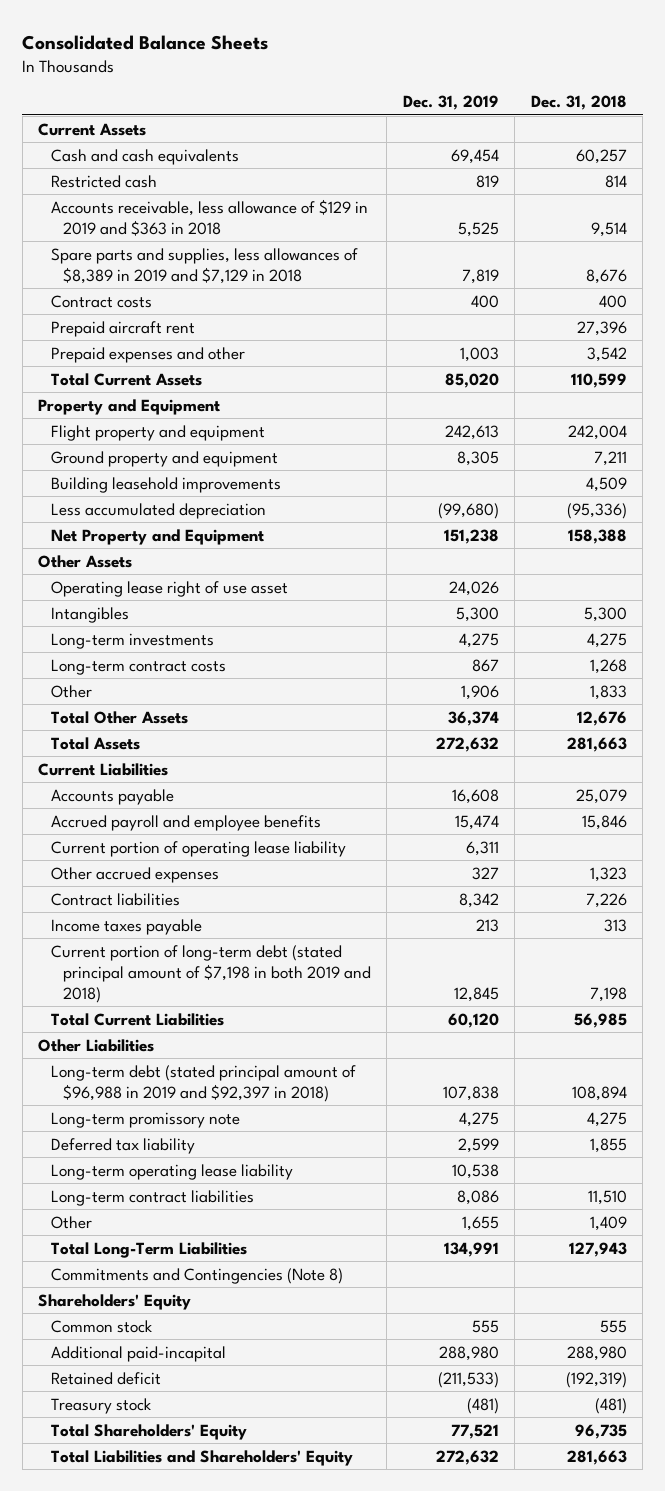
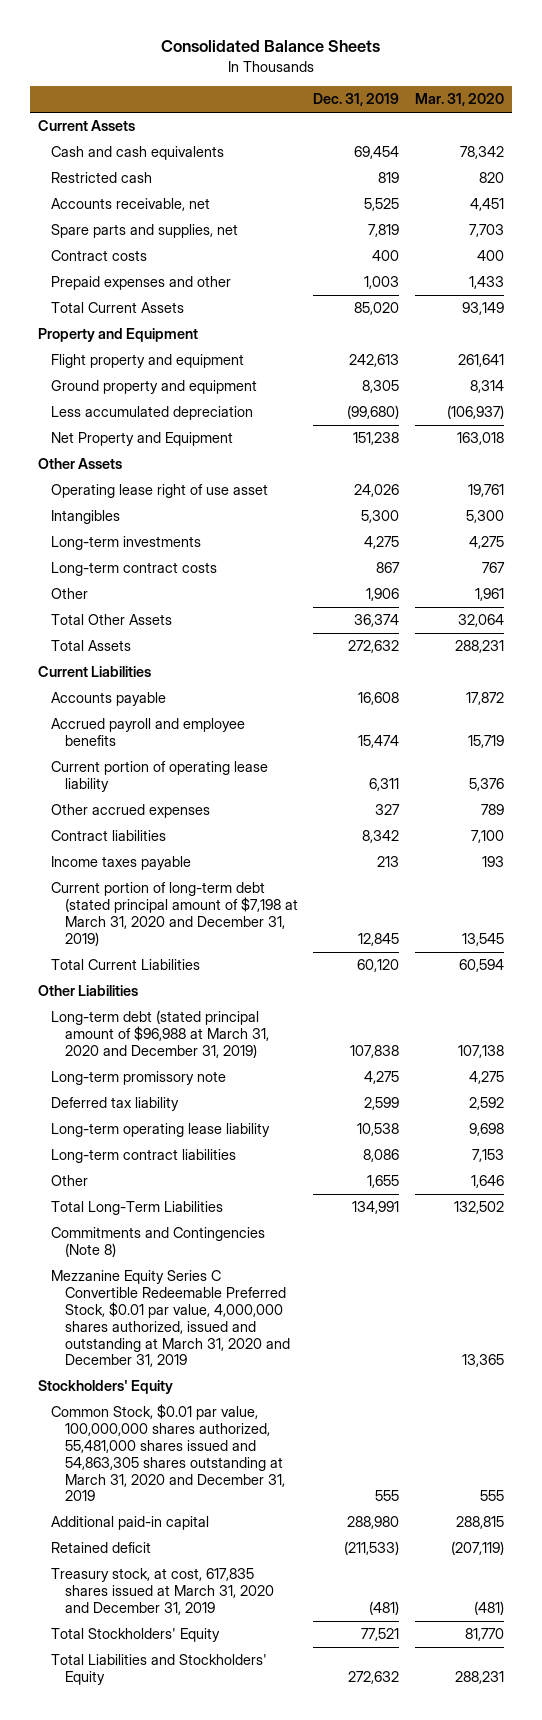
[530,95,627,111] Dec. 31, 2018 -> none
none -> [414,93,504,107] Mar. 31, 2020
[50,198,368,236] Accounts receivable, less allowance of $129 in 2019 and $363 in 2018 -> [51,198,211,212] Accounts receivable, net
[50,247,358,284] Spare parts and supplies, less allowances of $8,389 in 2019 and $7,129 in 2018 -> [51,224,239,239] Spare parts and supplies, net
[50,320,195,337] Prepaid aircraft rent -> none
[50,476,281,493] Building leasehold improvements -> none
[50,944,371,1003] Current portion of long-term debt (stated principal amount of $7,198 in both 2019 and 2018) -> [51,882,298,946] Current portion of long-term debt (stated principal amount of $7,198 at March 31, 2020 and December 31, 2019)
[50,1064,356,1102] Long-term debt (stated principal amount of $96,988 in 2019 and $92,397 in 2018) -> [51,1010,269,1059] Long-term debt (stated principal amount of $96,988 at March 31, 2020 and December 31, 2019)
none -> [51,1270,290,1368] Mezzanine Equity Series C Convertible Redeemable Preferred Stock, $0.01 par value, 4,000,000 shares authorized, issued and outstanding at March 31, 2020 and December 31, 2019
[38,1293,192,1310] Shareholders' Equity -> [37,1380,173,1395] Stockholders' Equity
[50,1319,152,1333] Common stock -> [51,1404,285,1502] Common Stock, $0.01 par value, 100,000,000 shares authorized, 55,481,000 shares issued and 54,863,305 shares outstanding at March 31, 2020 and December 31, 2019
[50,1345,226,1362] Additional paid-incapital -> [51,1516,210,1531] Additional paid-in capital
[50,1397,151,1414] Treasury stock -> [51,1568,274,1616] Treasury stock, at cost, 617,835 shares issued at March 31, 2020 and December 31, 2019
[50,1423,247,1440] Total Shareholders' Equity -> [51,1628,221,1643] Total Stockholders' Equity
[50,1449,353,1466] Total Liabilities and Shareholders' Equity -> [51,1654,268,1686] Total Liabilities and Stockholders' Equity

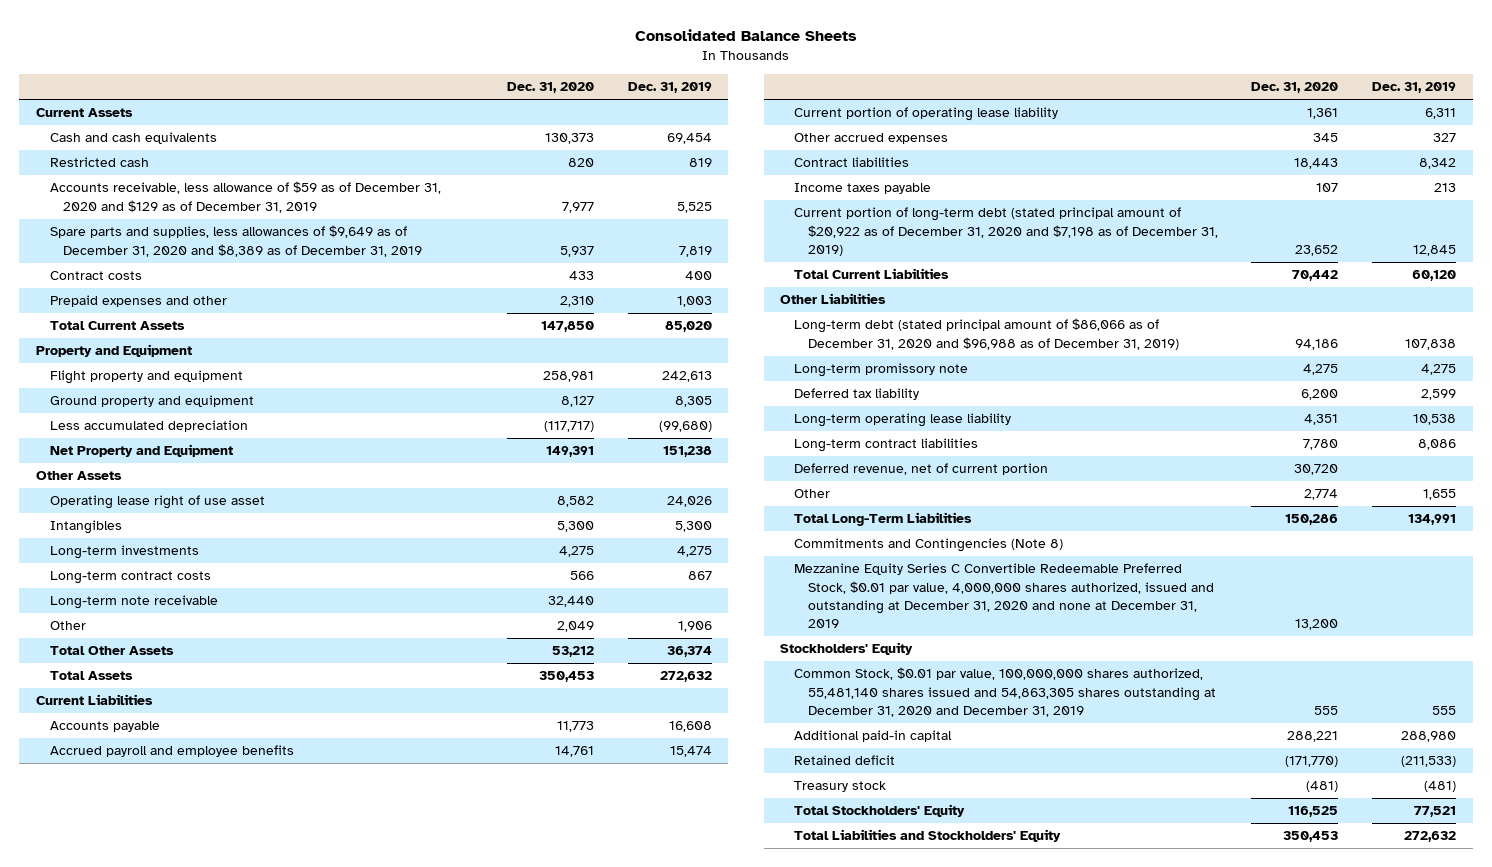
[414,93,504,107] Mar. 31, 2020 -> none
none -> [506,82,594,94] Dec. 31, 2020
[51,198,211,212] Accounts receivable, net -> [49,181,441,213] Accounts receivable, less allowance of $59 as of December 31, 2020 and $129 as of December 31, 2019
[51,224,239,239] Spare parts and supplies, net -> [49,225,423,257] Spare parts and supplies, less allowances of $9,649 as of December 31, 2020 and $8,389 as of December 31, 2019
none -> [49,595,218,610] Long-term note receivable
[51,882,298,946] Current portion of long-term debt (stated principal amount of $7,198 at March 31, 2020 and December 31, 2019) -> [793,207,1218,256] Current portion of long-term debt (stated principal amount of $20,922 as of December 31, 2020 and $7,198 as of December 31, 2019)
[51,1010,269,1059] Long-term debt (stated principal amount of $96,988 at March 31, 2020 and December 31, 2019) -> [793,318,1179,350] Long-term debt (stated principal amount of $86,066 as of December 31, 2020 and $96,988 as of December 31, 2019)
none -> [793,463,1048,476] Deferred revenue, net of current portion
[51,1270,290,1368] Mezzanine Equity Series C Convertible Redeemable Preferred Stock, $0.01 par value, 4,000,000 shares authorized, issued and outstanding at March 31, 2020 and December 31, 2019 -> [793,563,1214,629] Mezzanine Equity Series C Convertible Redeemable Preferred Stock, $0.01 par value, 4,000,000 shares authorized, issued and outstanding at December 31, 2020 and none at December 31, 2019
[51,1404,285,1502] Common Stock, $0.01 par value, 100,000,000 shares authorized, 55,481,000 shares issued and 54,863,305 shares outstanding at March 31, 2020 and December 31, 2019 -> [793,667,1216,717] Common Stock, $0.01 par value, 100,000,000 shares authorized, 55,481,140 shares issued and 54,863,305 shares outstanding at December 31, 2020 and December 31, 2019
[51,1568,274,1616] Treasury stock, at cost, 617,835 shares issued at March 31, 2020 and December 31, 2019 -> [793,781,886,793] Treasury stock

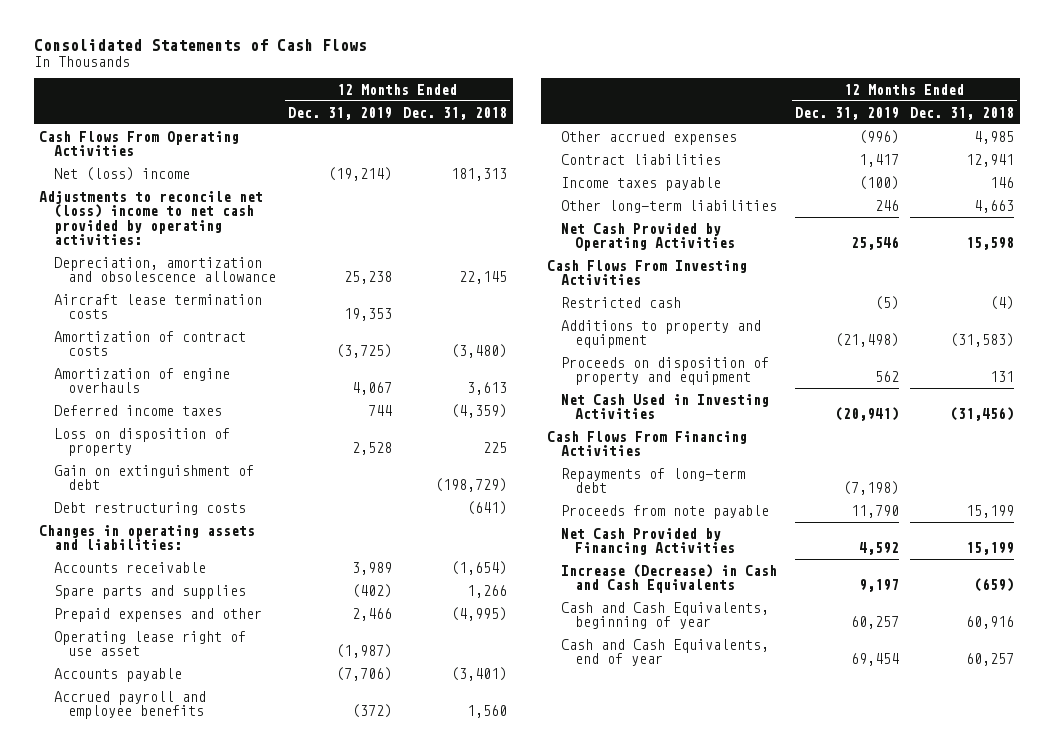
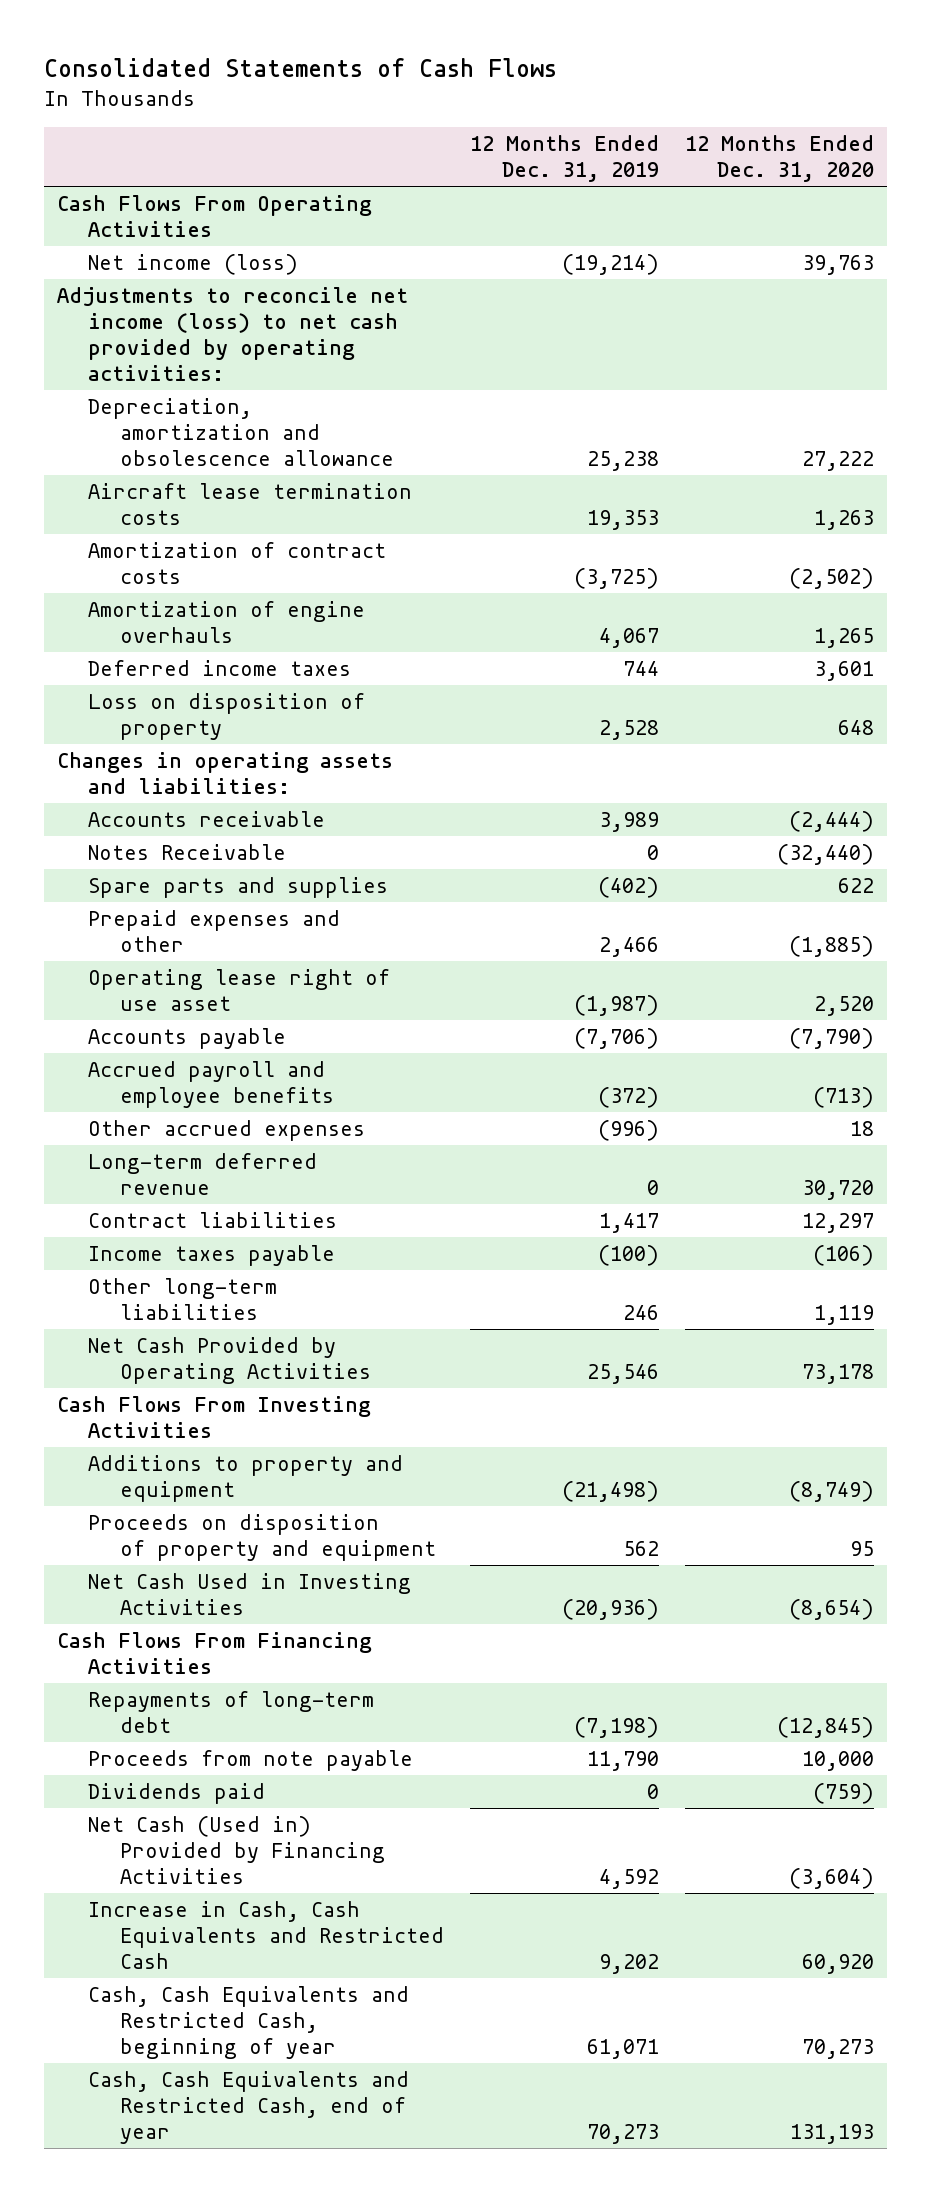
[402,106,507,120] Dec. 31, 2018 -> none
none -> [685,135,875,183] 12 Months Ended Dec. 31, 2020
[53,166,190,181] Net (loss) income -> [88,253,299,275] Net income (loss)
[39,190,264,245] Adjustments to reconcile net (loss) income to net cash provided by operating activities: -> [56,286,408,382] Adjustments to reconcile net income (loss) to net cash provided by operating activities:
[53,464,254,491] Gain on extinguishment of debt -> none
[53,501,246,515] Debt restructuring costs -> none
none -> [88,843,287,860] Notes Receivable
none -> [88,1152,318,1196] Long-term deferred revenue
[560,296,681,308] Restricted cash -> none
[834,407,899,422] (20,941) -> [562,1599,660,1621] (20,936)
none -> [88,1782,266,1804] Dividends paid
[560,527,736,556] Net Cash Provided by Financing Activities -> [88,1815,386,1885] Net Cash (Used in) Provided by Financing Activities
[560,563,777,594] Increase (Decrease) in Cash and Cash Equivalents -> [88,1900,445,1970] Increase in Cash, Cash Equivalents and Restricted Cash
[858,579,899,593] 9,197 -> [599,1954,660,1975] 9,202
[560,601,769,630] Cash and Cash Equivalents, beginning of year -> [88,1985,410,2060] Cash, Cash Equivalents and Restricted Cash, beginning of year
[850,616,899,630] 60,257 -> [587,2039,660,2060] 61,071
[560,638,769,667] Cash and Cash Equivalents, end of year -> [88,2070,410,2145] Cash, Cash Equivalents and Restricted Cash, end of year
[850,653,899,667] 69,454 -> [587,2124,660,2145] 70,273

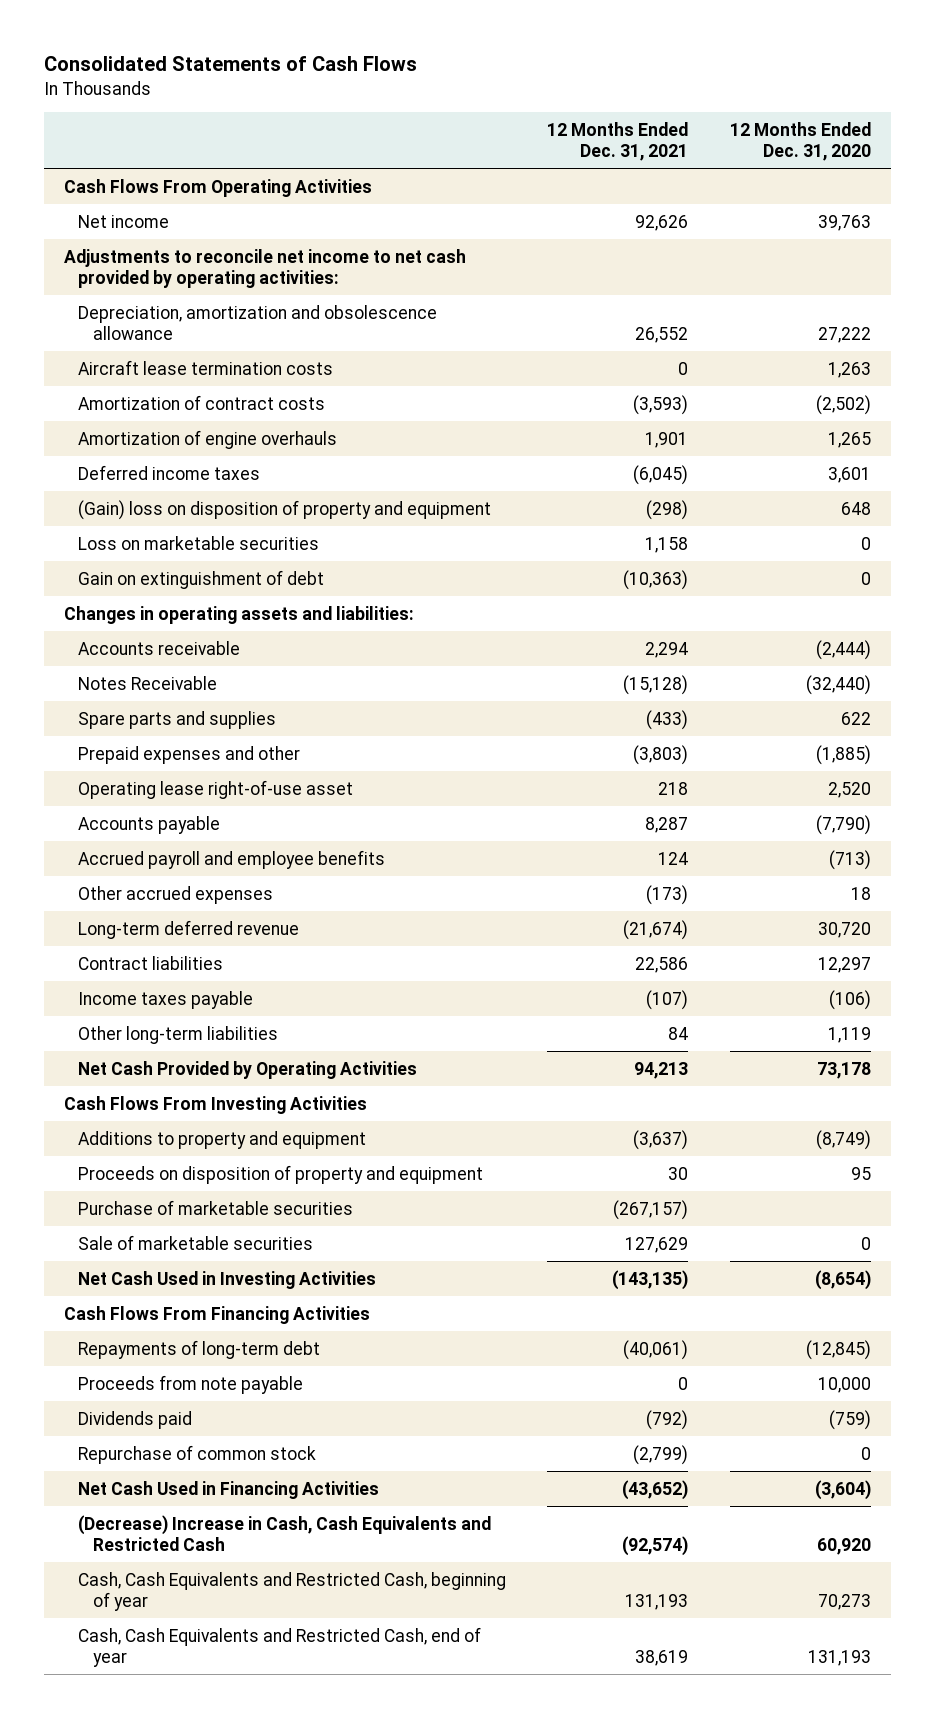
[470,135,660,183] 12 Months Ended Dec. 31, 2019 -> none
none -> [547,121,689,162] 12 Months Ended Dec. 31, 2021
[88,253,299,275] Net income (loss) -> [78,214,170,228] Net income
[56,286,408,382] Adjustments to reconcile net income (loss) to net cash provided by operating activities: -> [64,248,467,289] Adjustments to reconcile net income to net cash provided by operating activities:
[88,692,366,741] Loss on disposition of property -> [78,499,492,520] (Gain) loss on disposition of property and equipment
none -> [78,535,320,550] Loss on marketable securities
none -> [78,569,325,589] Gain on extinguishment of debt
[88,968,391,1012] Operating lease right of use asset -> [78,779,354,799] Operating lease right-of-use asset
none -> [78,1199,354,1215] Purchase of marketable securities
none -> [78,1234,314,1250] Sale of marketable securities
none -> [78,1444,317,1464] Repurchase of common stock
[88,1815,386,1885] Net Cash (Used in) Provided by Financing Activities -> [78,1480,380,1499] Net Cash Used in Financing Activities
[88,1900,445,1970] Increase in Cash, Cash Equivalents and Restricted Cash -> [78,1514,492,1552] (Decrease) Increase in Cash, Cash Equivalents and Restricted Cash

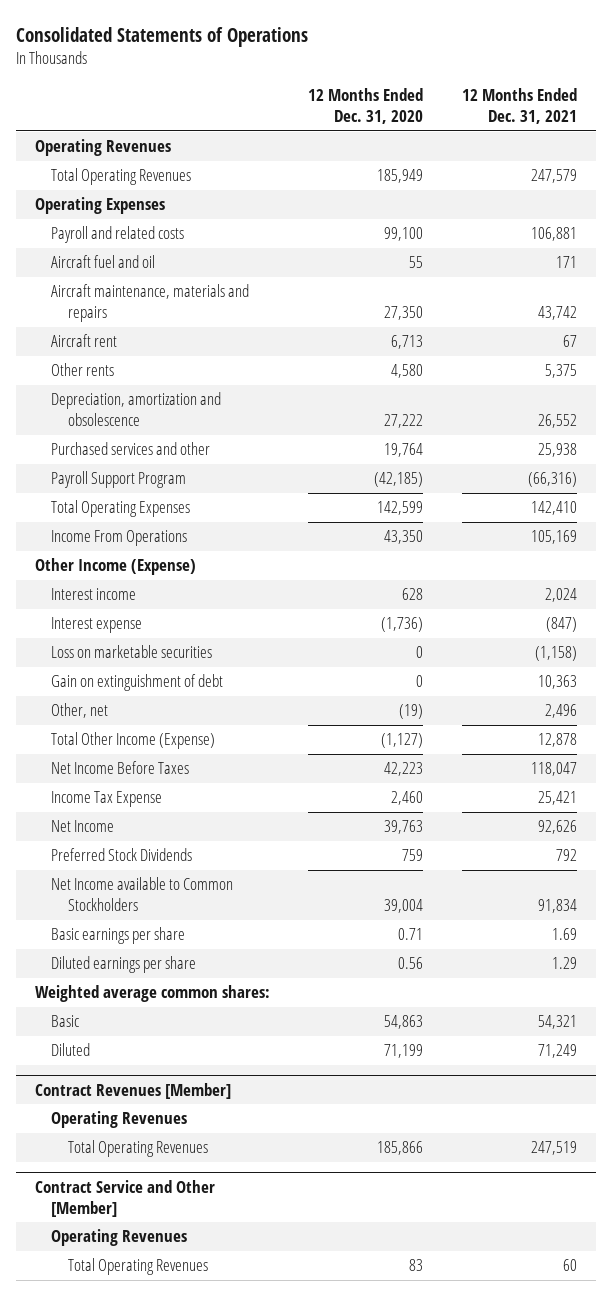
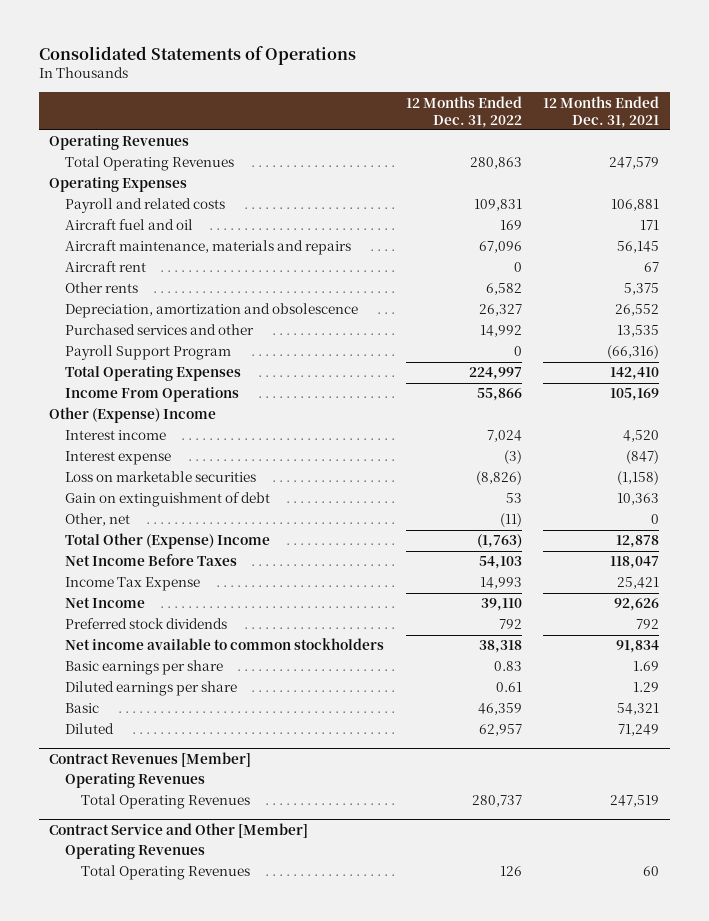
[308,88,424,125] 12 Months Ended Dec. 31, 2020 -> none
none -> [405,95,522,128] 12 Months Ended Dec. 31, 2022
[537,306,577,321] 43,742 -> [617,241,660,254] 56,145
[537,443,577,458] 25,938 -> [617,325,660,338] 13,535
[35,558,197,576] Other Income (Expense) -> [49,407,217,424] Other (Expense) Income
[544,588,577,603] 2,024 -> [623,430,660,443] 4,520
[544,704,577,719] 2,496 -> [651,514,660,525] 0
[51,732,216,750] Total Other Income (Expense) -> [65,533,271,550] Total Other (Expense) Income
[51,848,193,862] Preferred Stock Dividends -> [65,618,228,630] Preferred stock dividends
[51,877,234,912] Net Income available to Common Stockholders -> [65,638,385,651] Net income available to common stockholders
[35,985,271,1003] Weighted average common shares: -> none

